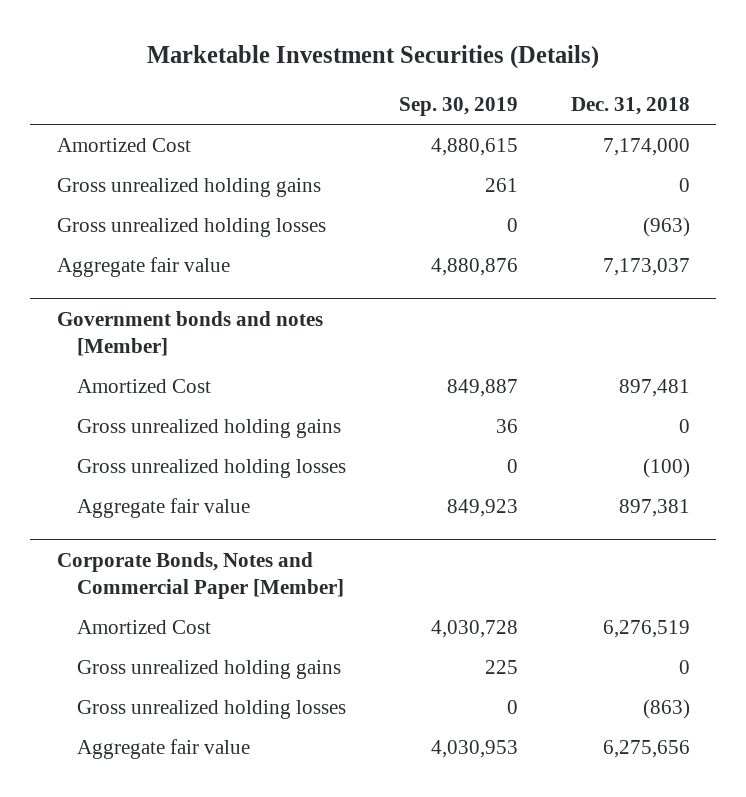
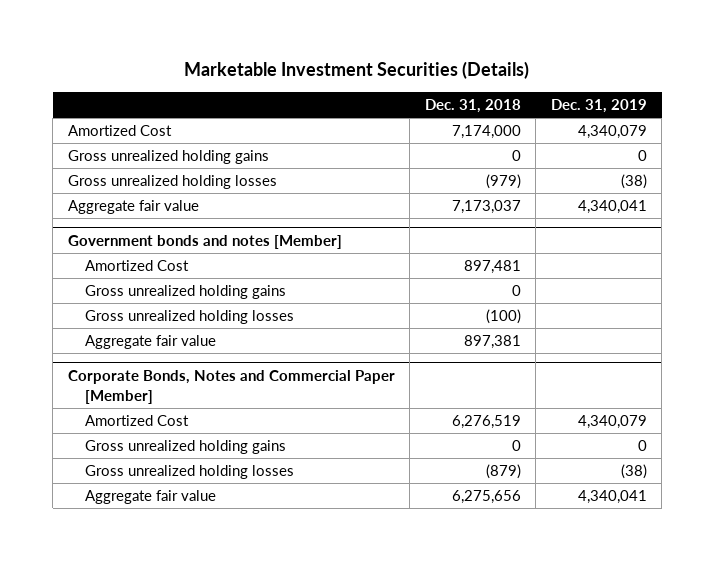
[398,97,518,117] Sep. 30, 2019 -> none
none -> [550,98,647,113] Dec. 31, 2019
[642,216,690,237] (963) -> [485,174,521,190] (979)
[642,698,690,719] (863) -> [485,464,521,480] (879)

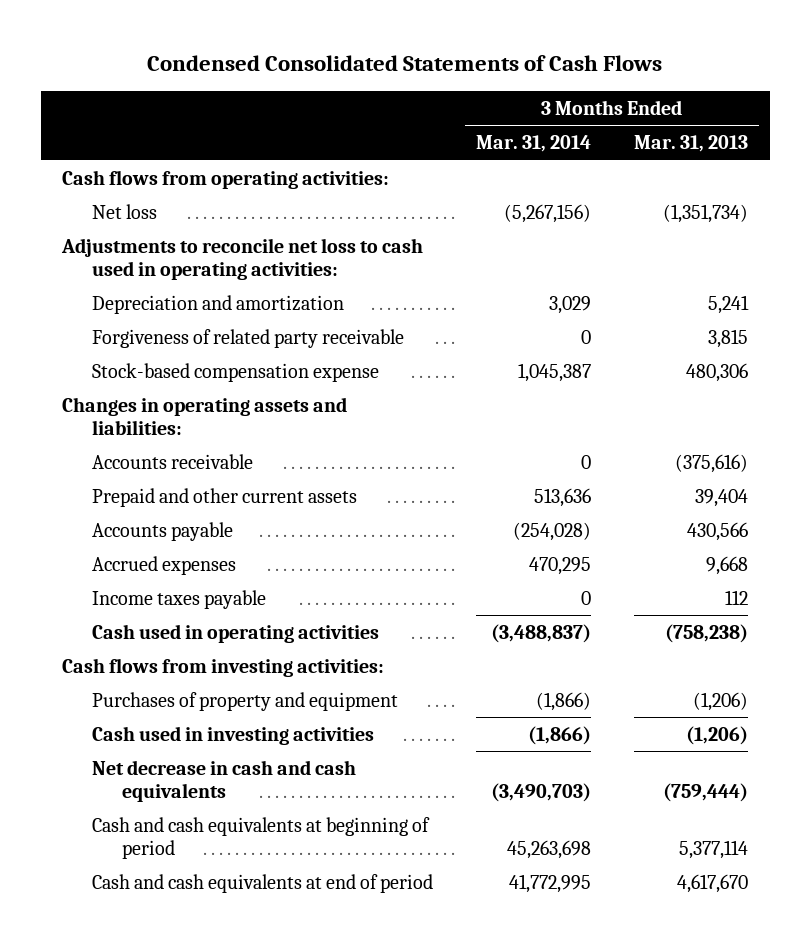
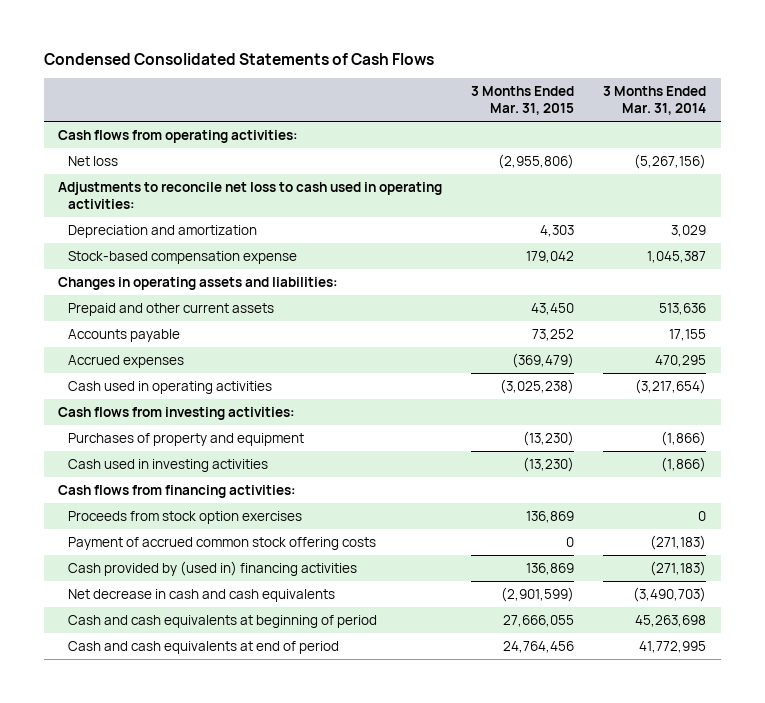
[634,135,749,153] Mar. 31, 2013 -> none
none -> [471,85,575,116] 3 Months Ended Mar. 31, 2015
[92,328,405,348] Forgiveness of related party receivable -> none
[92,453,254,469] Accounts receivable -> none
[513,521,592,541] (254,028) -> [669,328,707,341] 17,155
[92,589,267,609] Income taxes payable -> none
[491,623,592,643] (3,488,837) -> [635,378,707,394] (3,217,654)
none -> [58,484,297,498] Cash flows from financing activities:
none -> [68,510,303,524] Proceeds from stock option exercises
none -> [68,536,377,550] Payment of accrued common stock offering costs
none -> [68,560,358,576] Cash provided by (used in) financing activities

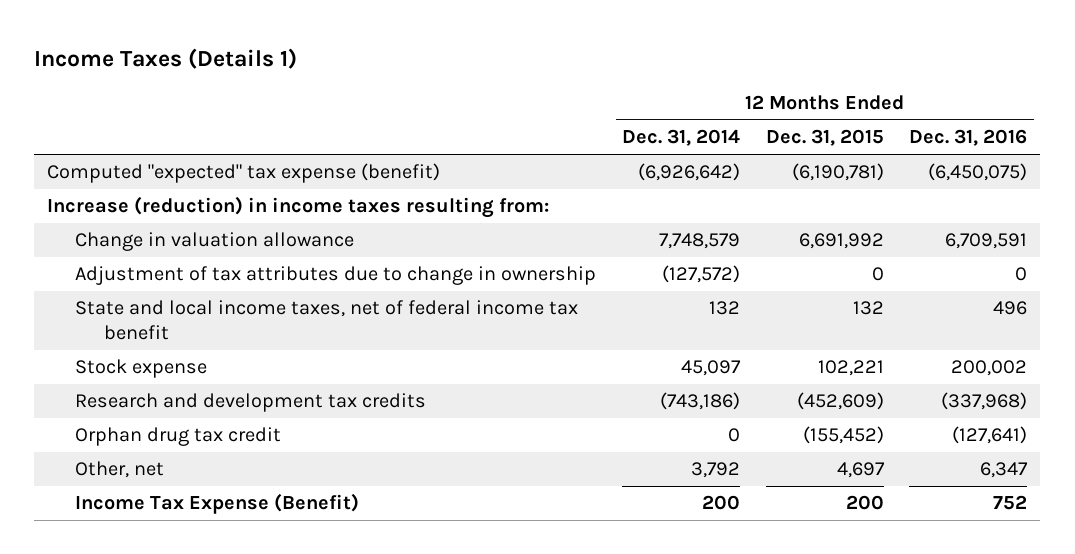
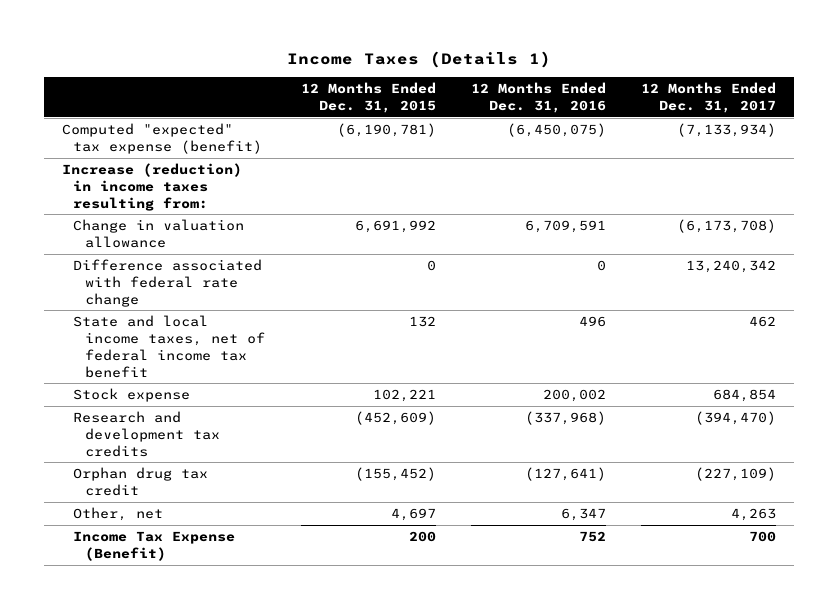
[622,129,741,147] Dec. 31, 2014 -> none
none -> [640,82,776,114] 12 Months Ended Dec. 31, 2017
[75,266,597,286] Adjustment of tax attributes due to change in ownership -> none
none -> [73,258,263,307] Difference associated with federal rate change

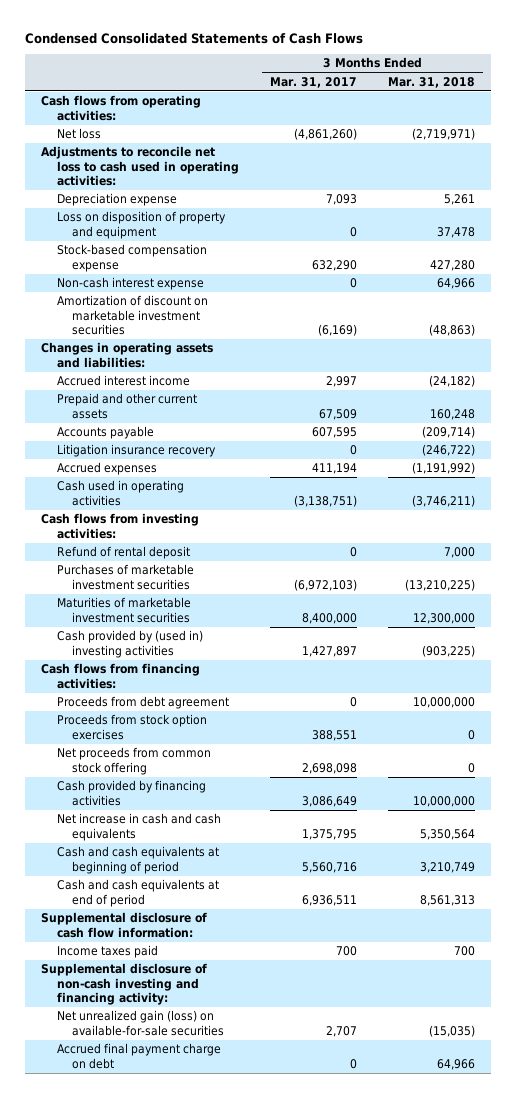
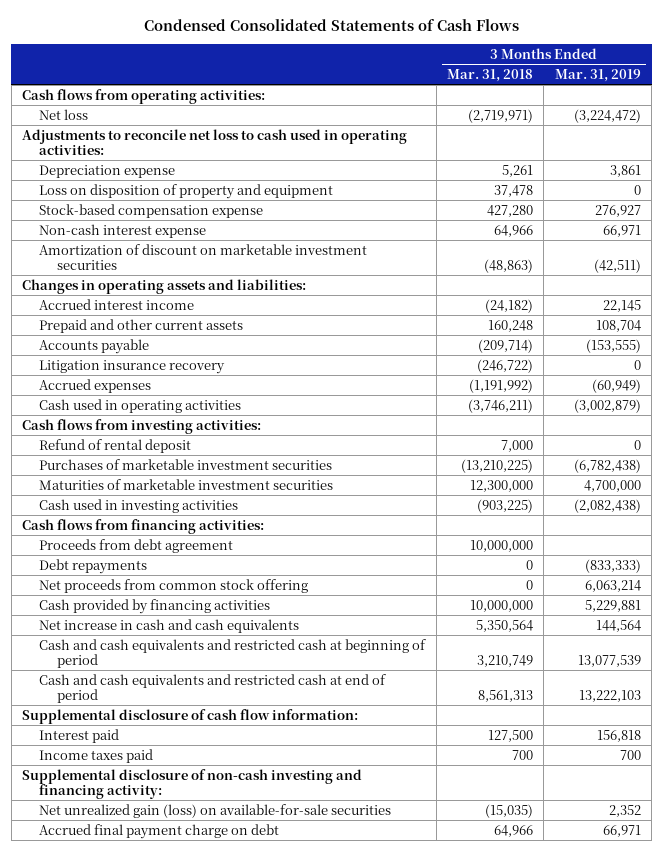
[269,76,357,88] Mar. 31, 2017 -> none
none -> [554,69,641,83] Mar. 31, 2019
[56,630,203,658] Cash provided by (used in) investing activities -> [39,498,239,513] Cash used in investing activities
[56,714,207,740] Proceeds from stock option exercises -> none
none -> [39,558,148,574] Debt repayments
[56,846,219,874] Cash and cash equivalents at beginning of period -> [39,638,427,668] Cash and cash equivalents and restricted cash at beginning of period
[56,879,219,907] Cash and cash equivalents at end of period -> [39,673,387,703] Cash and cash equivalents and restricted cash at end of period
none -> [39,728,120,743] Interest paid

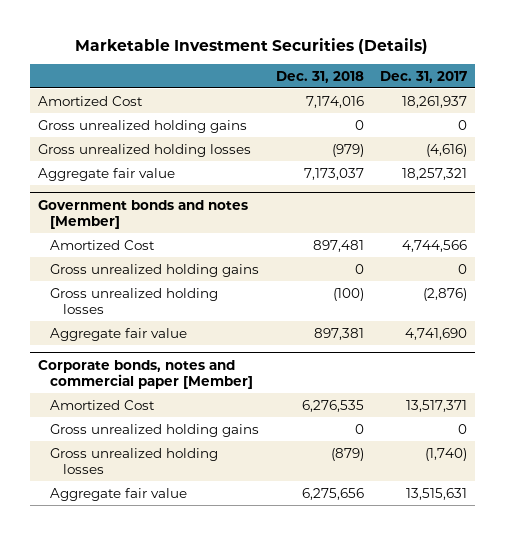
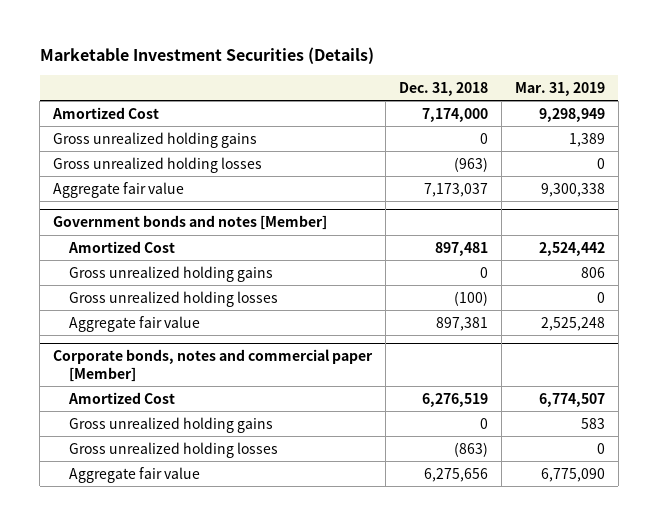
[379,70,467,83] Dec. 31, 2017 -> none
none -> [514,81,605,96] Mar. 31, 2019
[305,95,364,108] 7,174,016 -> [422,107,489,122] 7,174,000
[331,143,364,157] (979) -> [454,156,489,172] (963)
[301,399,364,412] 6,276,535 -> [422,392,489,407] 6,276,519
[330,447,364,461] (879) -> [454,441,489,457] (863)

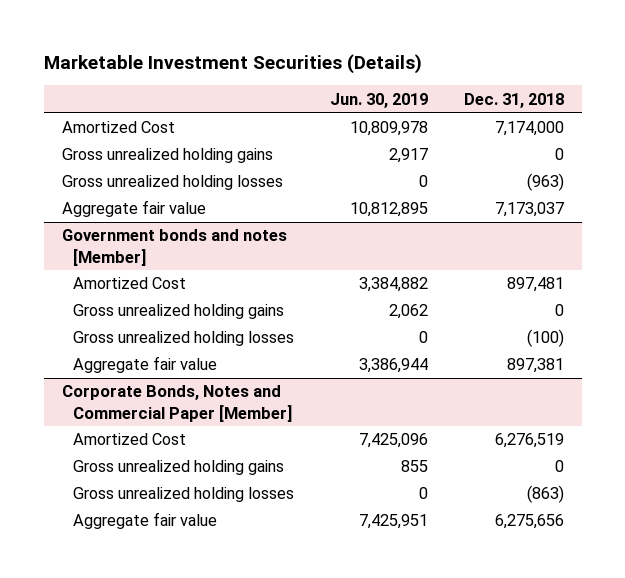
[514,81,605,96] Mar. 31, 2019 -> none
none -> [329,92,428,108] Jun. 30, 2019
[53,349,374,382] Corporate bonds, notes and commercial paper [Member] -> [61,385,293,422] Corporate Bonds, Notes and Commercial Paper [Member]

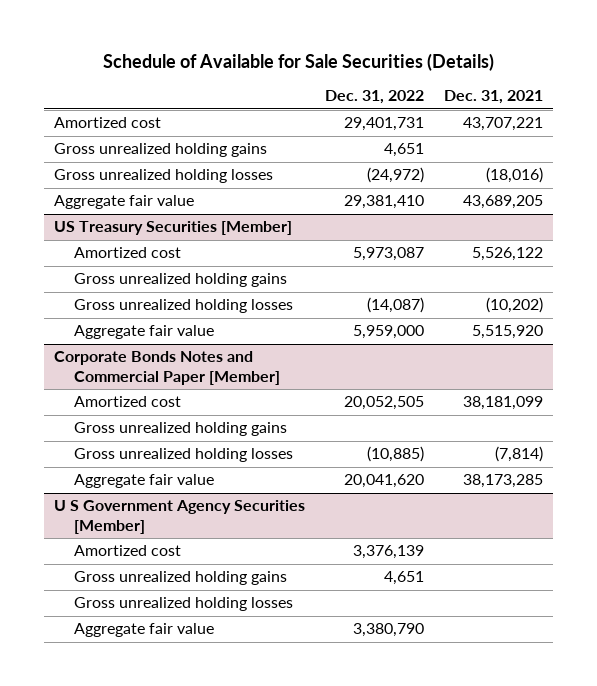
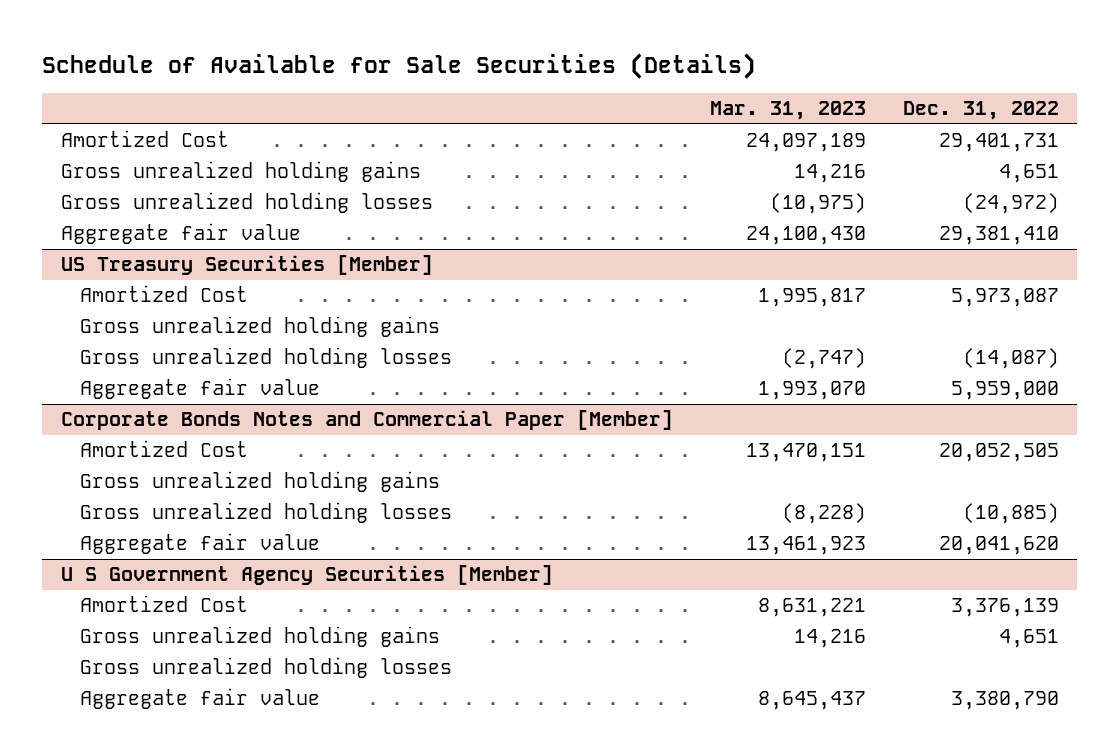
[444,90,544,105] Dec. 31, 2021 -> none
none -> [709,101,866,121] Mar. 31, 2023
[54,117,162,129] Amortized cost -> [60,130,229,148] Amortized Cost
[74,247,182,259] Amortized cost -> [79,285,248,303] Amortized Cost
[74,396,182,408] Amortized cost -> [79,440,248,458] Amortized Cost
[74,545,182,557] Amortized cost -> [79,595,248,613] Amortized Cost

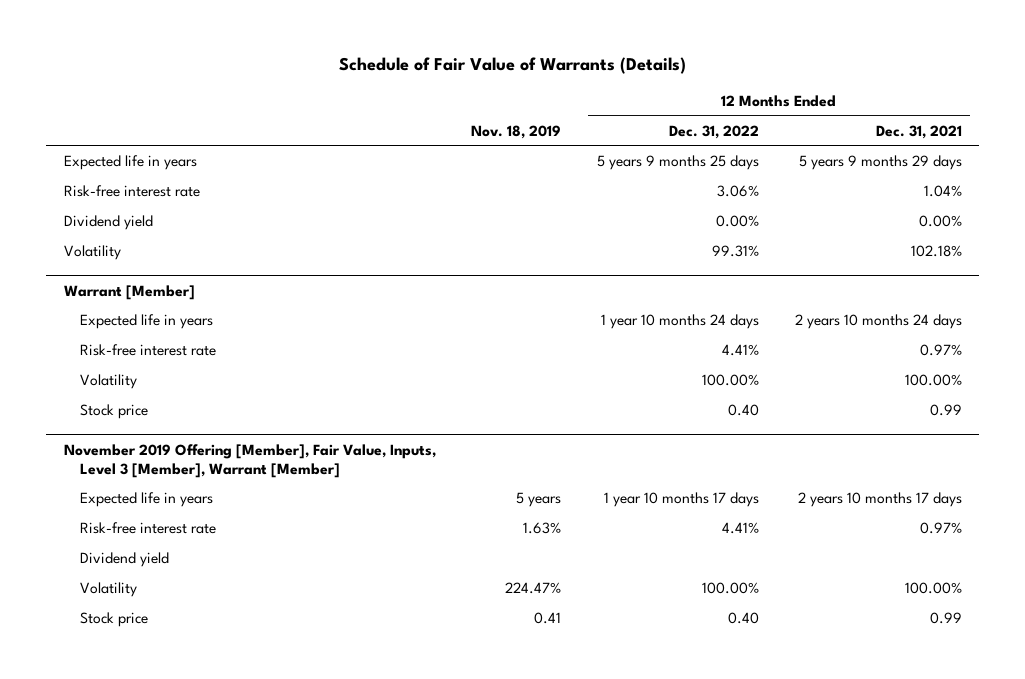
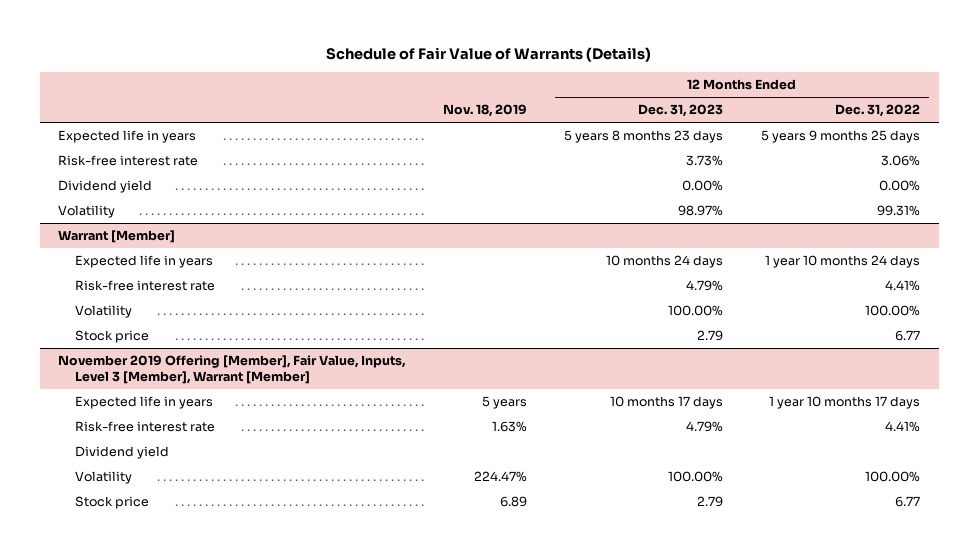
[875,124,962,139] Dec. 31, 2021 -> none
none -> [638,104,724,118] Dec. 31, 2023
[728,403,760,416] 0.40 -> [894,330,920,342] 6.77
[534,611,562,624] 0.41 -> [499,496,527,508] 6.89
[728,611,760,624] 0.40 -> [894,496,920,508] 6.77

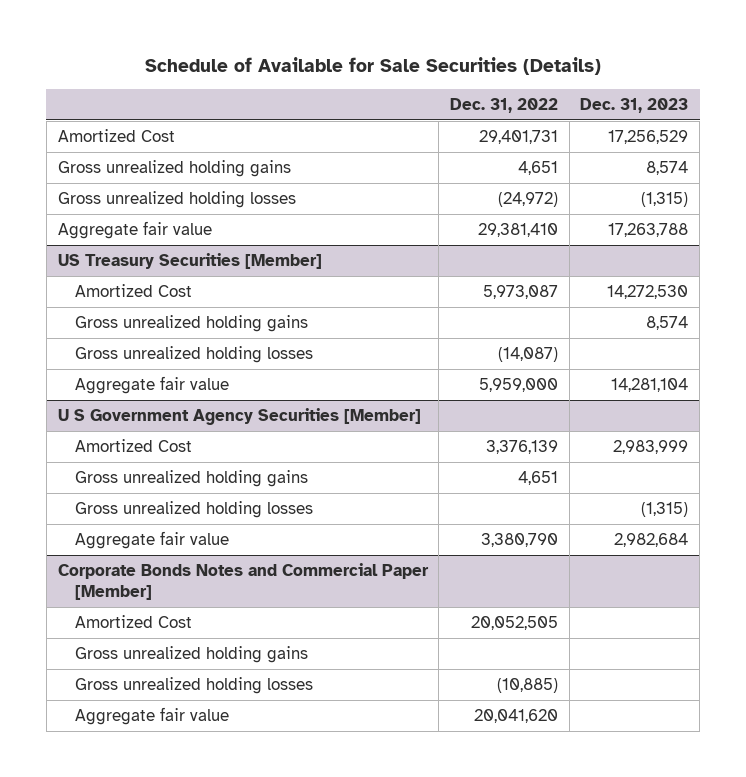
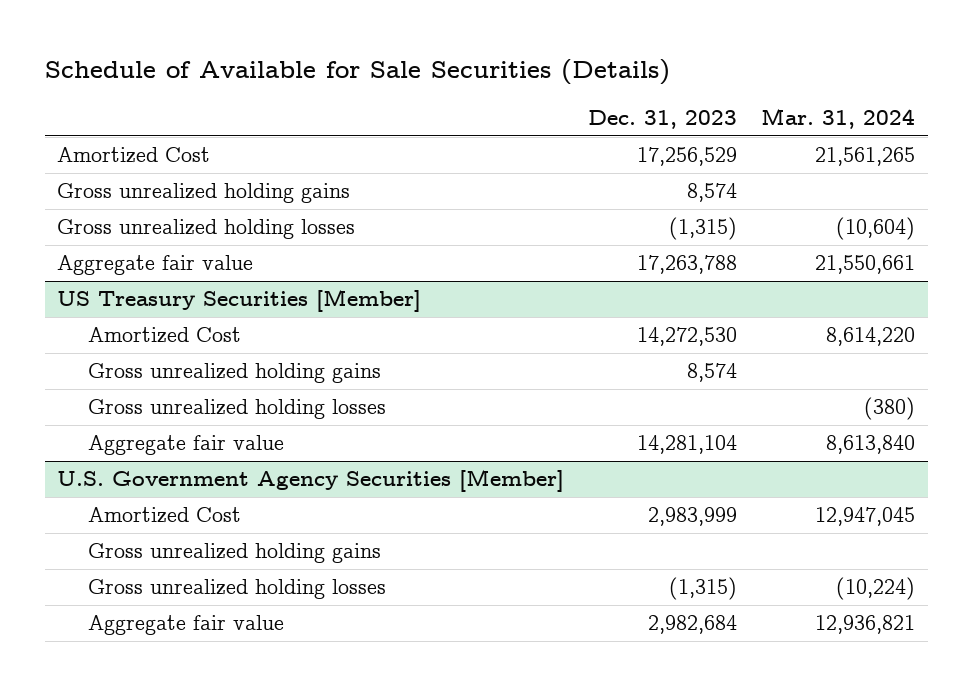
[450,97,559,113] Dec. 31, 2022 -> none
none -> [761,108,916,130] Mar. 31, 2024
[57,408,421,426] U S Government Agency Securities [Member] -> [57,469,565,493] U.S. Government Agency Securities [Member]
[57,563,429,600] Corporate Bonds Notes and Commercial Paper [Member] -> none
[75,615,193,629] Amortized Cost -> none
[75,646,309,664] Gross unrealized holding gains -> none
[75,677,314,695] Gross unrealized holding losses -> none
[75,707,230,726] Aggregate fair value -> none

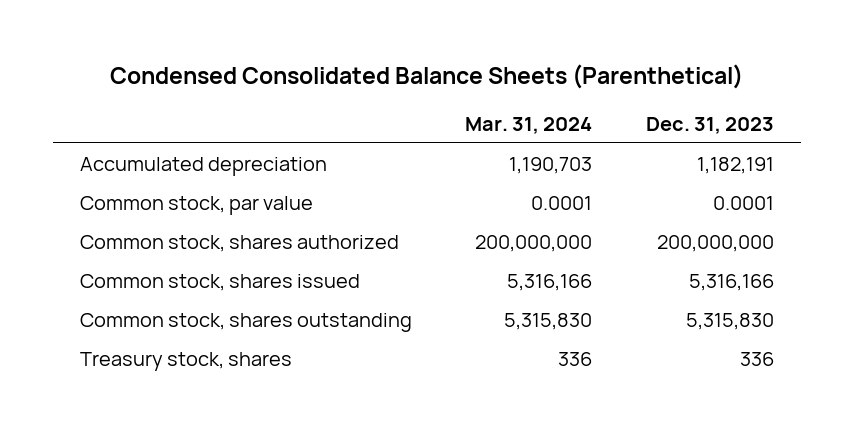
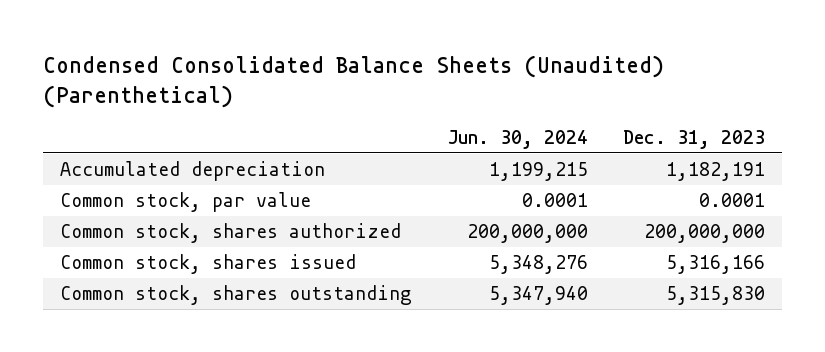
[109,64,743,90] Condensed Consolidated Balance Sheets (Parenthetical) -> [42,54,664,108] Condensed Consolidated Balance Sheets (Unaudited) (Parenthetical)
[465,116,593,134] Mar. 31, 2024 -> none
none -> [447,129,588,149] Jun. 30, 2024
[79,351,292,371] Treasury stock, shares -> none

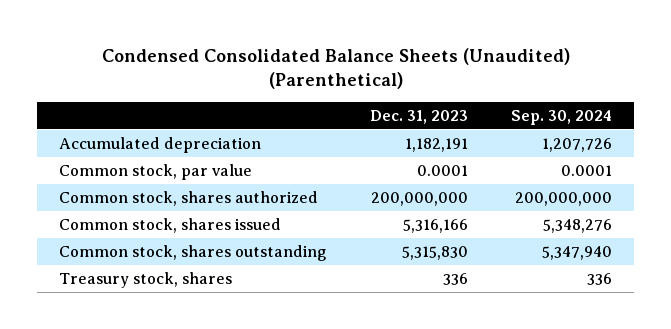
[447,129,588,149] Jun. 30, 2024 -> none
none -> [511,109,613,125] Sep. 30, 2024
none -> [58,271,232,288] Treasury stock, shares

